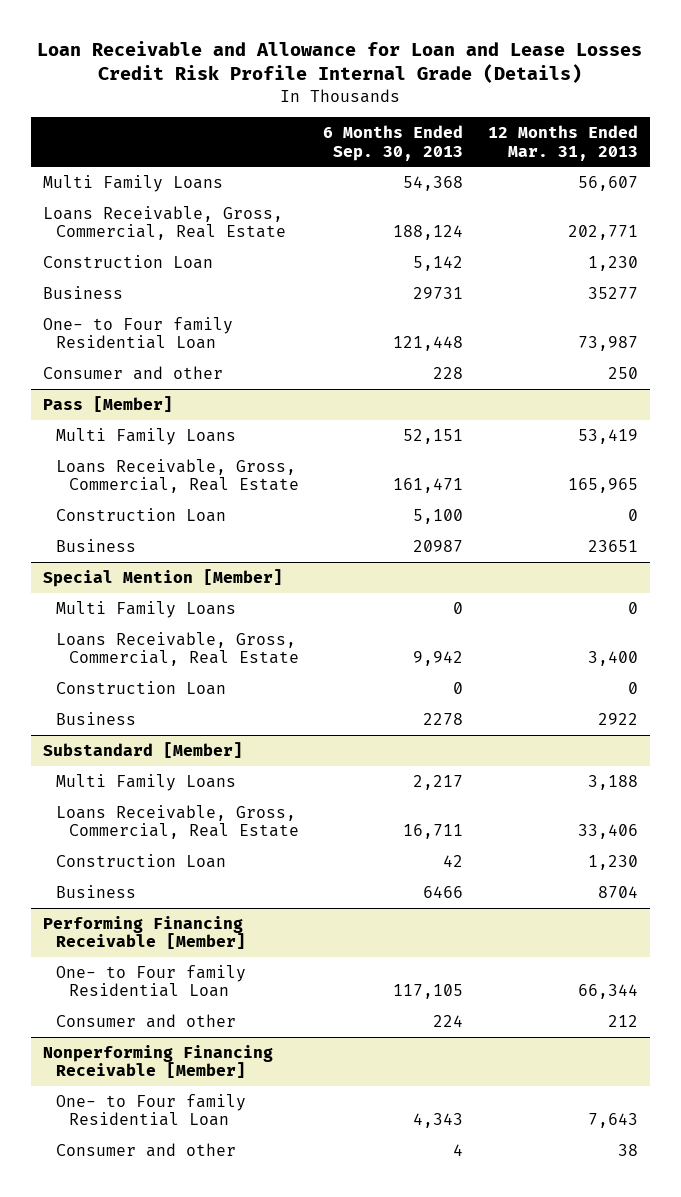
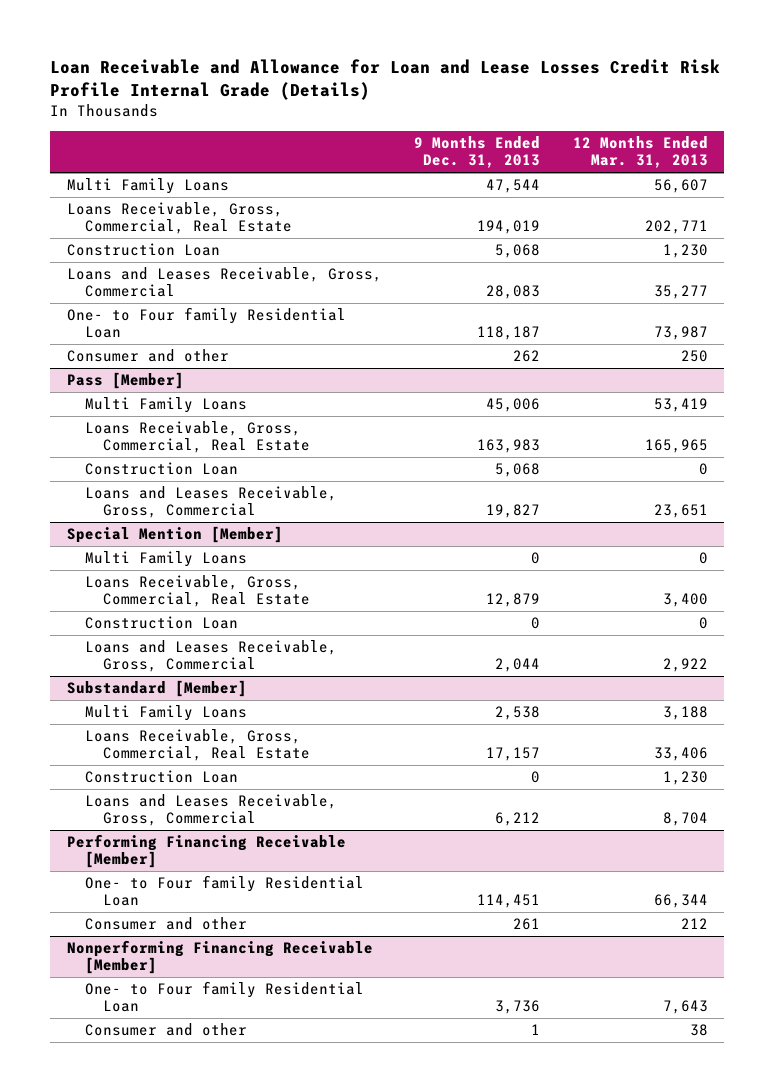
[323,125,464,161] 6 Months Ended Sep. 30, 2013 -> none
none -> [414,136,541,169] 9 Months Ended Dec. 31, 2013
[42,285,123,299] Business -> none
none -> [66,267,382,298] Loans and Leases Receivable, Gross, Commercial
[56,538,137,552] Business -> none
none -> [84,486,337,519] Loans and Leases Receivable, Gross, Commercial
[56,711,137,725] Business -> none
none -> [84,640,337,673] Loans and Leases Receivable, Gross, Commercial
[56,884,137,898] Business -> none
none -> [84,794,337,827] Loans and Leases Receivable, Gross, Commercial

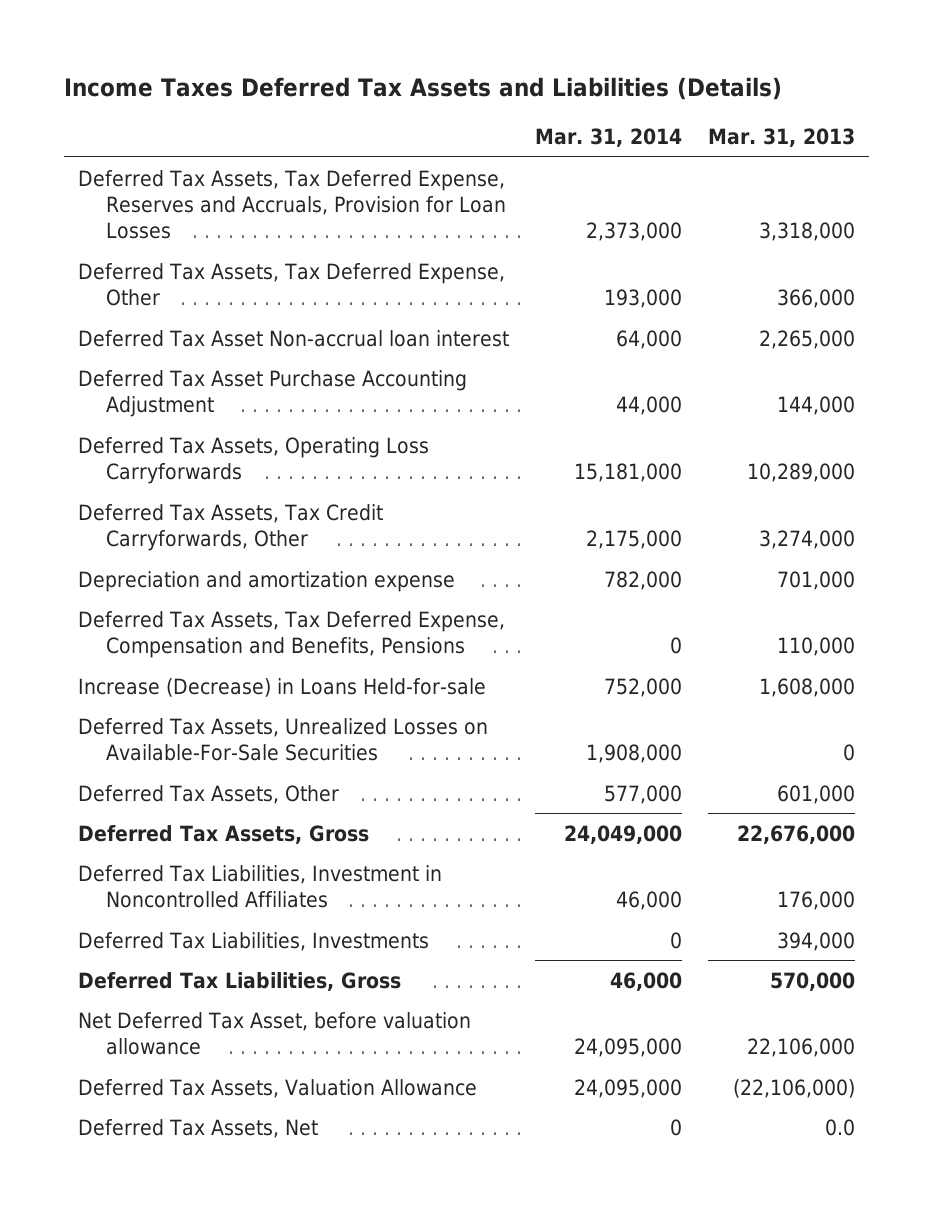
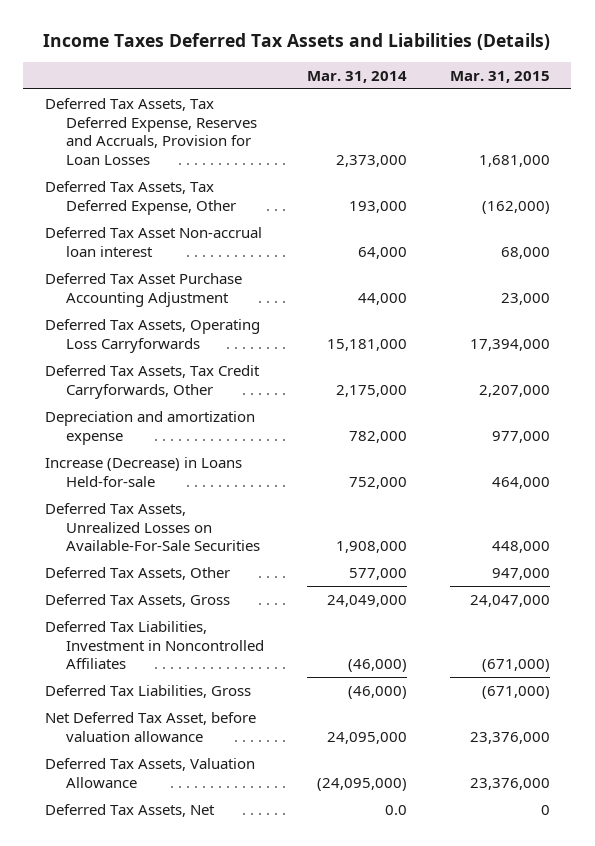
[708,127,856,147] Mar. 31, 2013 -> none
none -> [449,71,550,84] Mar. 31, 2015
[77,610,505,658] Deferred Tax Assets, Tax Deferred Expense, Compensation and Benefits, Pensions -> none
[77,931,429,951] Deferred Tax Liabilities, Investments -> none
[615,890,682,910] 46,000 -> [348,659,408,673] (46,000)
[609,971,682,991] 46,000 -> [348,685,408,699] (46,000)
[573,1078,682,1098] 24,095,000 -> [317,777,408,791] (24,095,000)
[669,1118,682,1136] 0 -> [385,804,408,815] 0.0

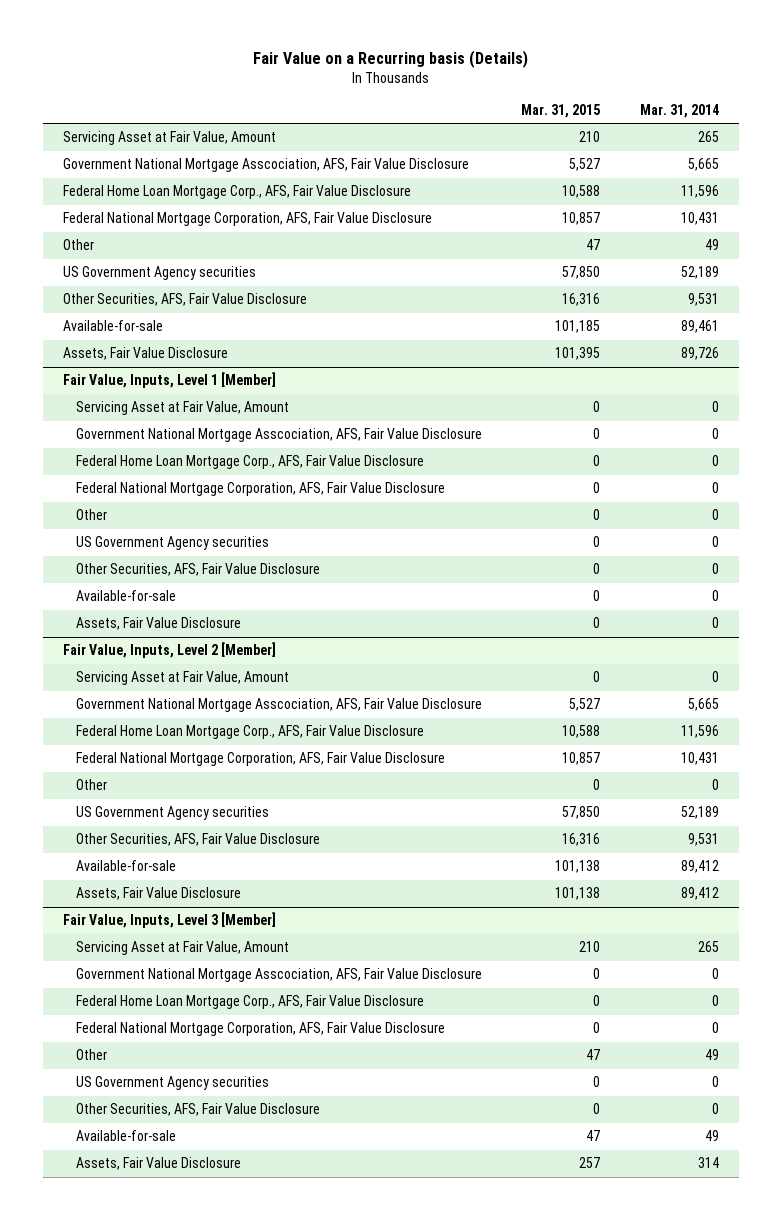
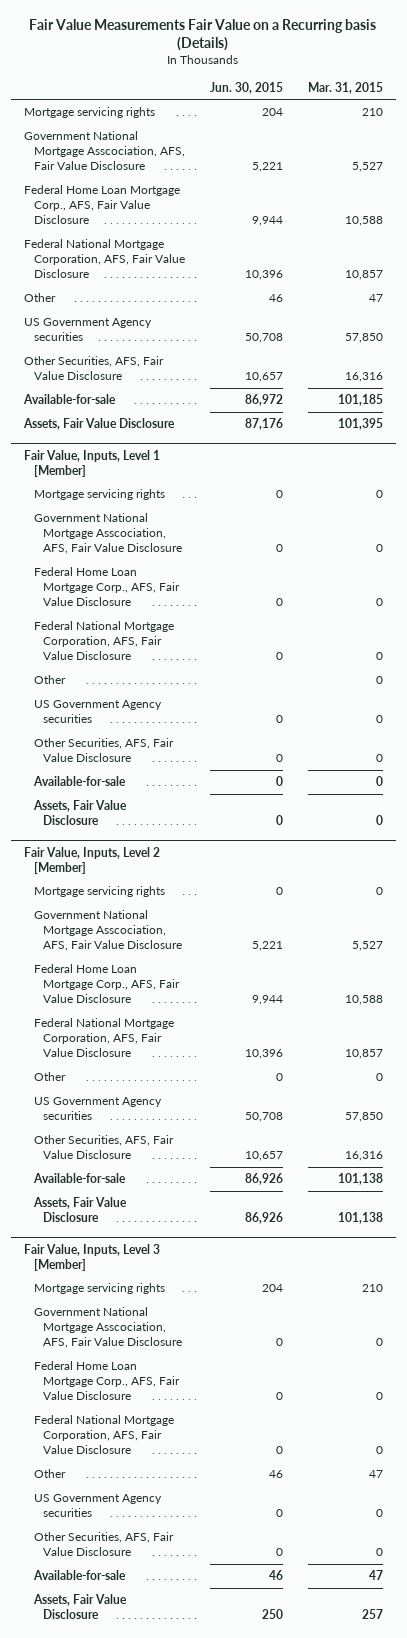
[252,50,528,69] Fair Value on a Recurring basis (Details) -> [29,18,377,52] Fair Value Measurements Fair Value on a Recurring basis (Details)
[640,103,720,118] Mar. 31, 2014 -> none
none -> [209,81,283,94] Jun. 30, 2015
[62,131,276,146] Servicing Asset at Fair Value, Amount -> [23,107,155,119] Mortgage servicing rights
[75,401,289,416] Servicing Asset at Fair Value, Amount -> [33,489,165,501] Mortgage servicing rights
[75,671,289,686] Servicing Asset at Fair Value, Amount -> [33,886,165,898] Mortgage servicing rights
[75,941,289,956] Servicing Asset at Fair Value, Amount -> [33,1283,165,1295] Mortgage servicing rights

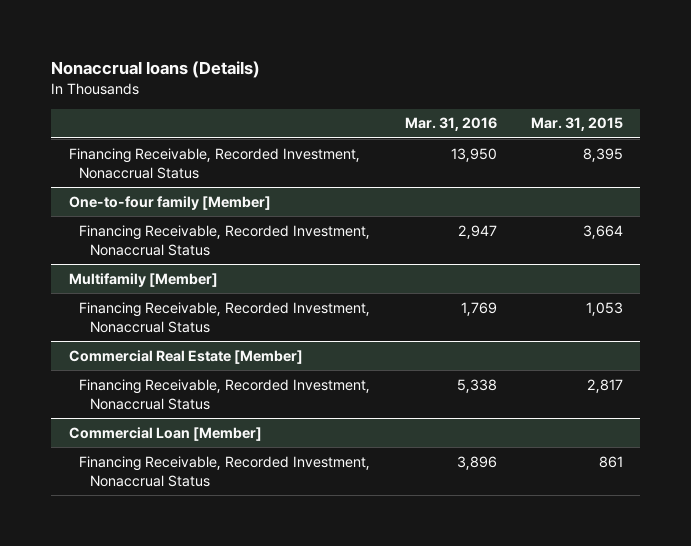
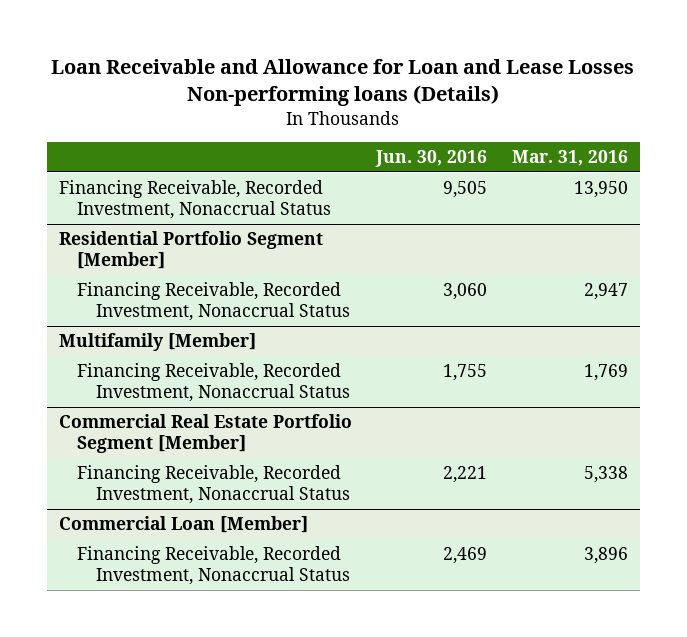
[51,61,261,79] Nonaccrual loans (Details) -> [51,58,635,106] Loan Receivable and Allowance for Loan and Lease Losses Non-performing loans (Details)
[530,117,623,132] Mar. 31, 2015 -> none
none -> [375,150,488,168] Jun. 30, 2016
[68,195,271,210] One-to-four family [Member] -> [58,231,323,269] Residential Portfolio Segment [Member]
[68,349,303,364] Commercial Real Estate [Member] -> [58,414,352,453] Commercial Real Estate Portfolio Segment [Member]

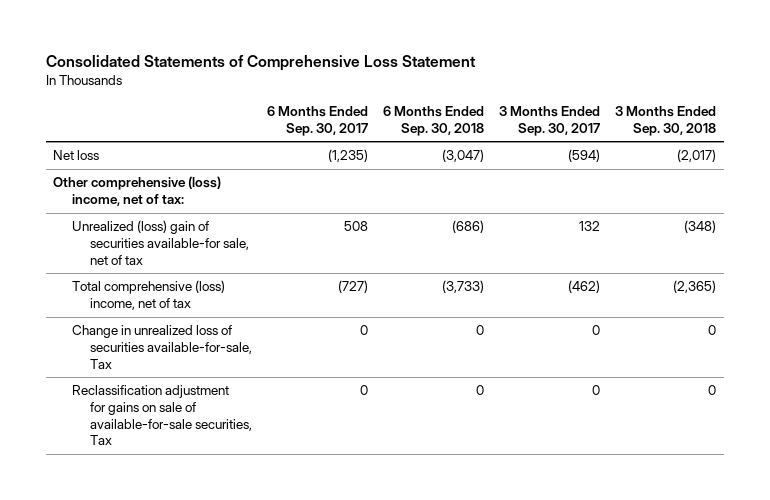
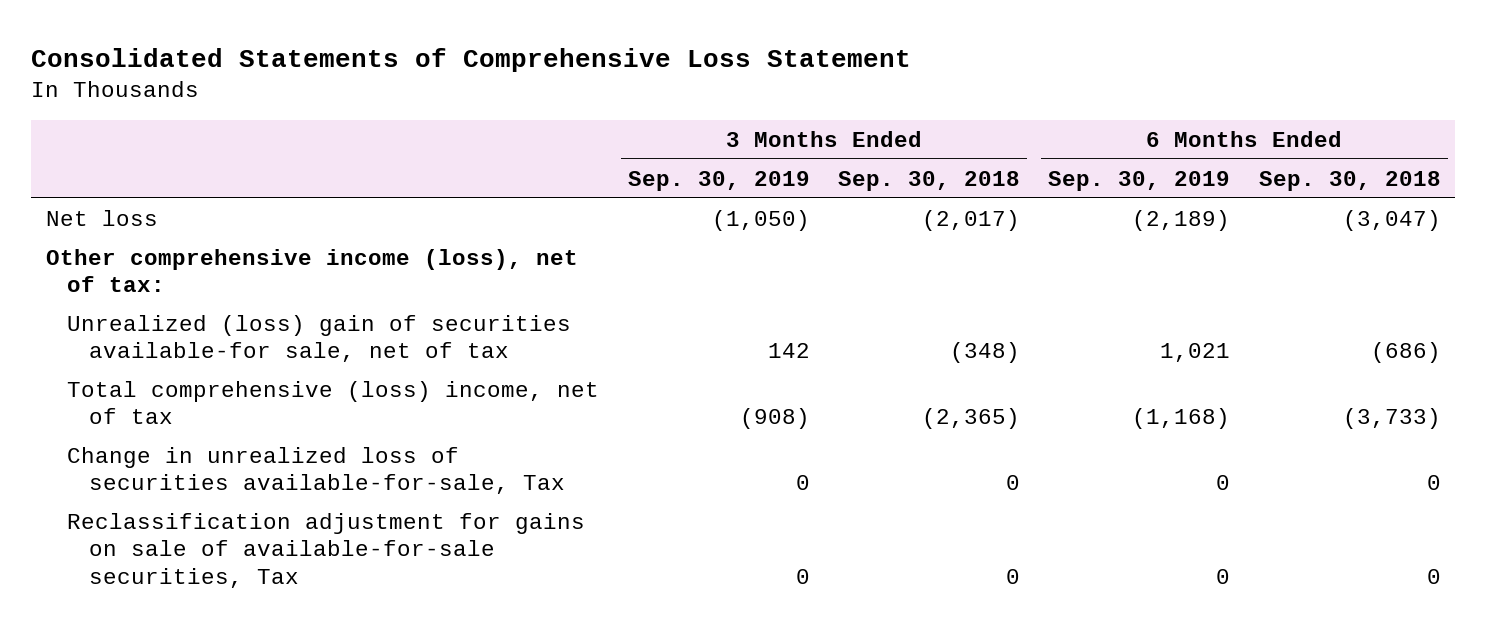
[267,106,369,136] 6 Months Ended Sep. 30, 2017 -> none
[499,106,601,136] 3 Months Ended Sep. 30, 2017 -> none
none -> [627,170,810,191] Sep. 30, 2019
none -> [1048,170,1231,191] Sep. 30, 2019
[53,176,222,206] Other comprehensive (loss) income, net of tax: -> [45,248,578,293] Other comprehensive income (loss), net of tax:

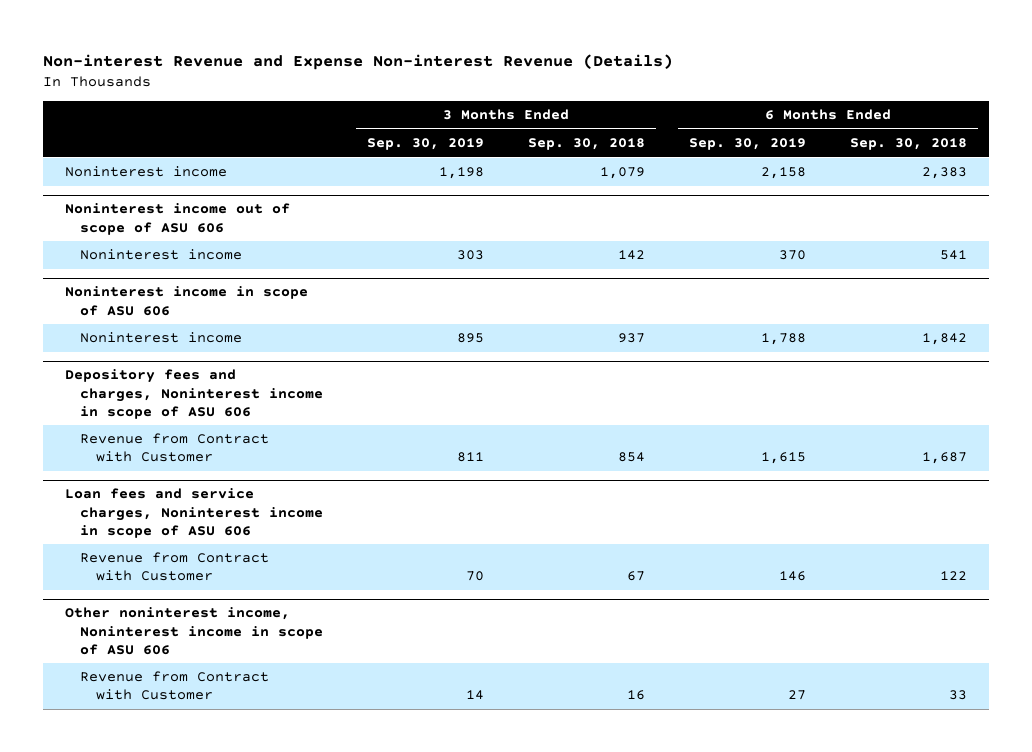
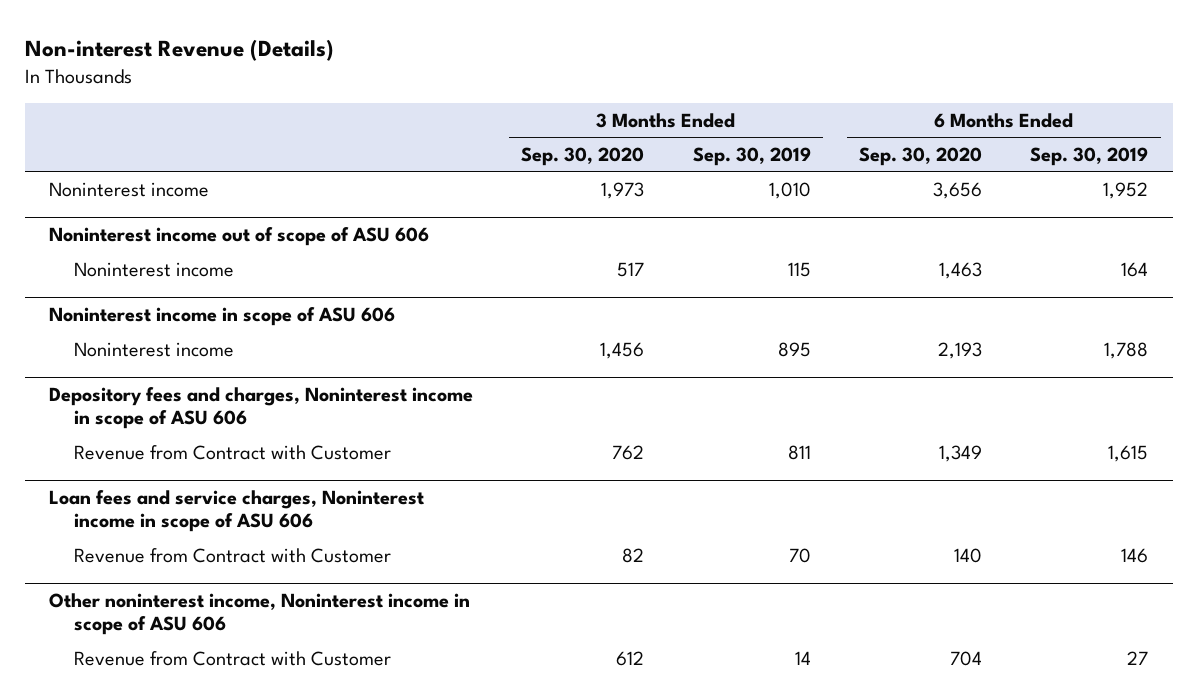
[42,53,673,70] Non-interest Revenue and Expense Non-interest Revenue (Details) -> [24,38,334,61] Non-interest Revenue (Details)
[528,138,646,151] Sep. 30, 2018 -> none
[850,138,968,151] Sep. 30, 2018 -> none
none -> [521,146,645,166] Sep. 30, 2020
none -> [859,146,983,166] Sep. 30, 2020
[439,167,485,180] 1,198 -> [768,181,811,199] 1,010
[761,167,807,180] 2,158 -> [1103,181,1149,199] 1,952
[457,250,485,261] 303 -> [787,261,811,277] 115
[779,250,807,261] 370 -> [1121,261,1149,277] 164

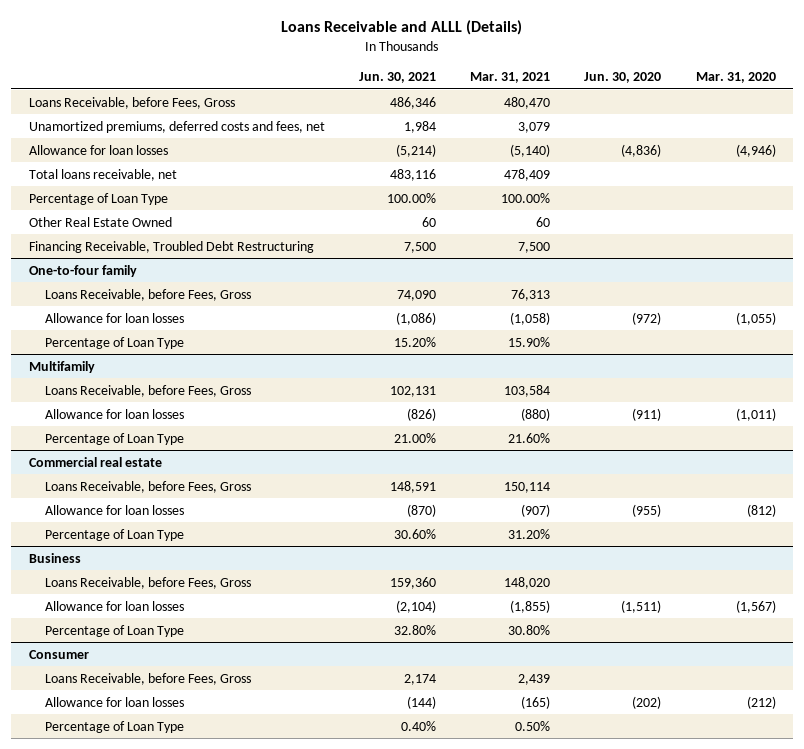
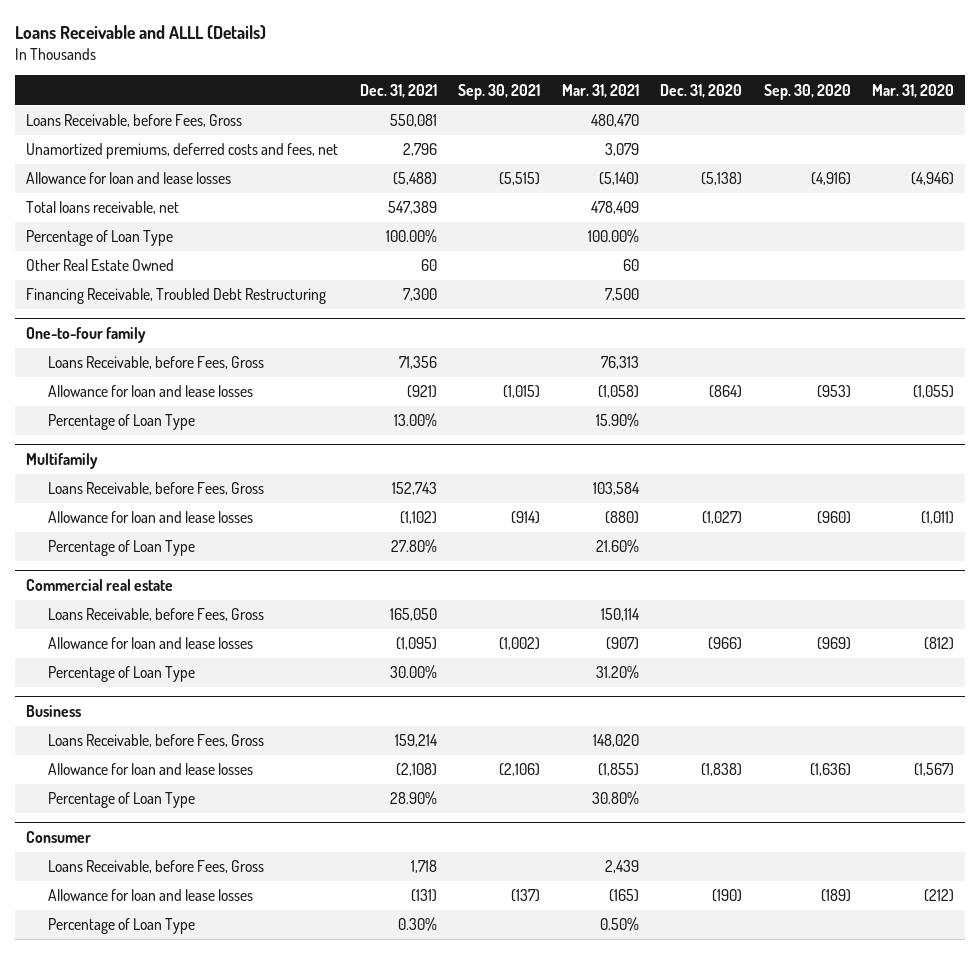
[358,71,436,83] Jun. 30, 2021 -> none
[584,71,662,83] Jun. 30, 2020 -> none
none -> [359,83,437,98] Dec. 31, 2021
none -> [458,83,541,100] Sep. 30, 2021
none -> [660,83,743,98] Dec. 31, 2020
none -> [763,83,851,100] Sep. 30, 2020
[28,144,168,155] Allowance for loan losses -> [26,172,232,185] Allowance for loan and lease losses
[45,312,185,323] Allowance for loan losses -> [47,385,253,398] Allowance for loan and lease losses
[45,408,185,419] Allowance for loan losses -> [47,511,253,524] Allowance for loan and lease losses
[45,504,185,515] Allowance for loan losses -> [47,637,253,650] Allowance for loan and lease losses
[45,600,185,611] Allowance for loan losses -> [47,763,253,776] Allowance for loan and lease losses
[45,696,185,707] Allowance for loan losses -> [47,889,253,902] Allowance for loan and lease losses

